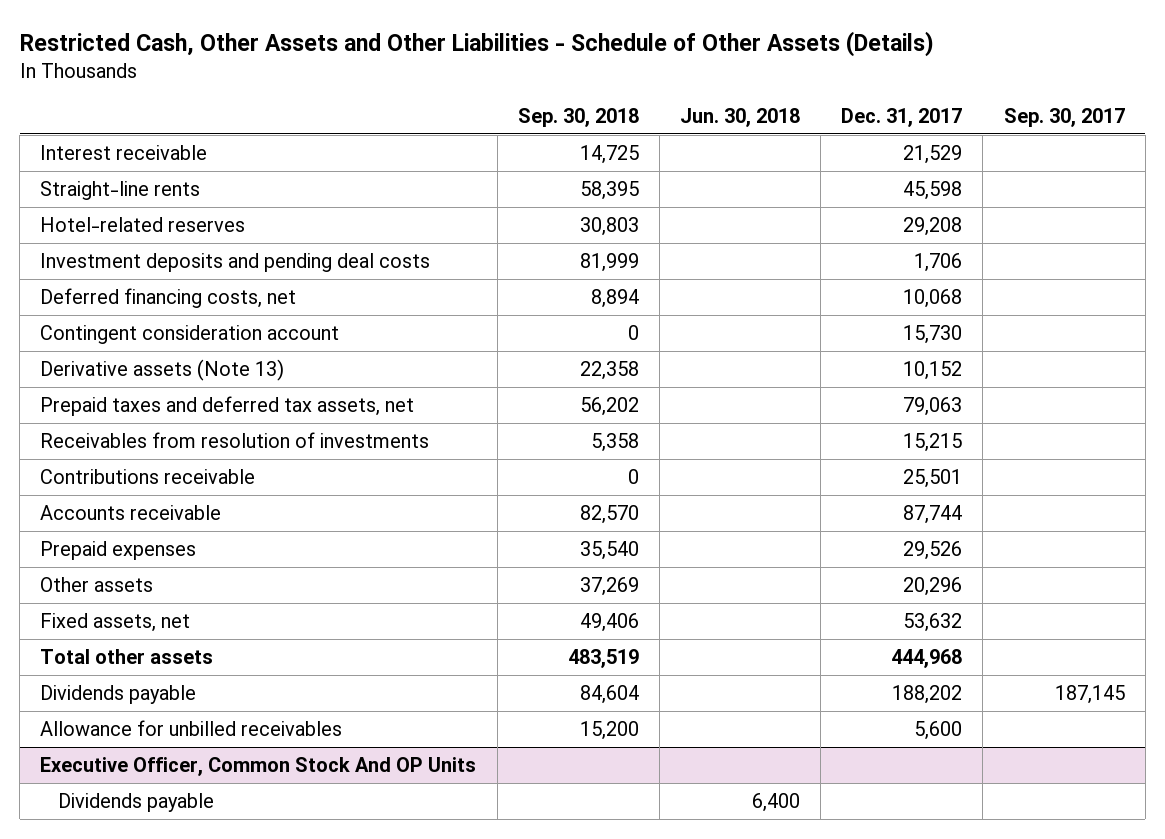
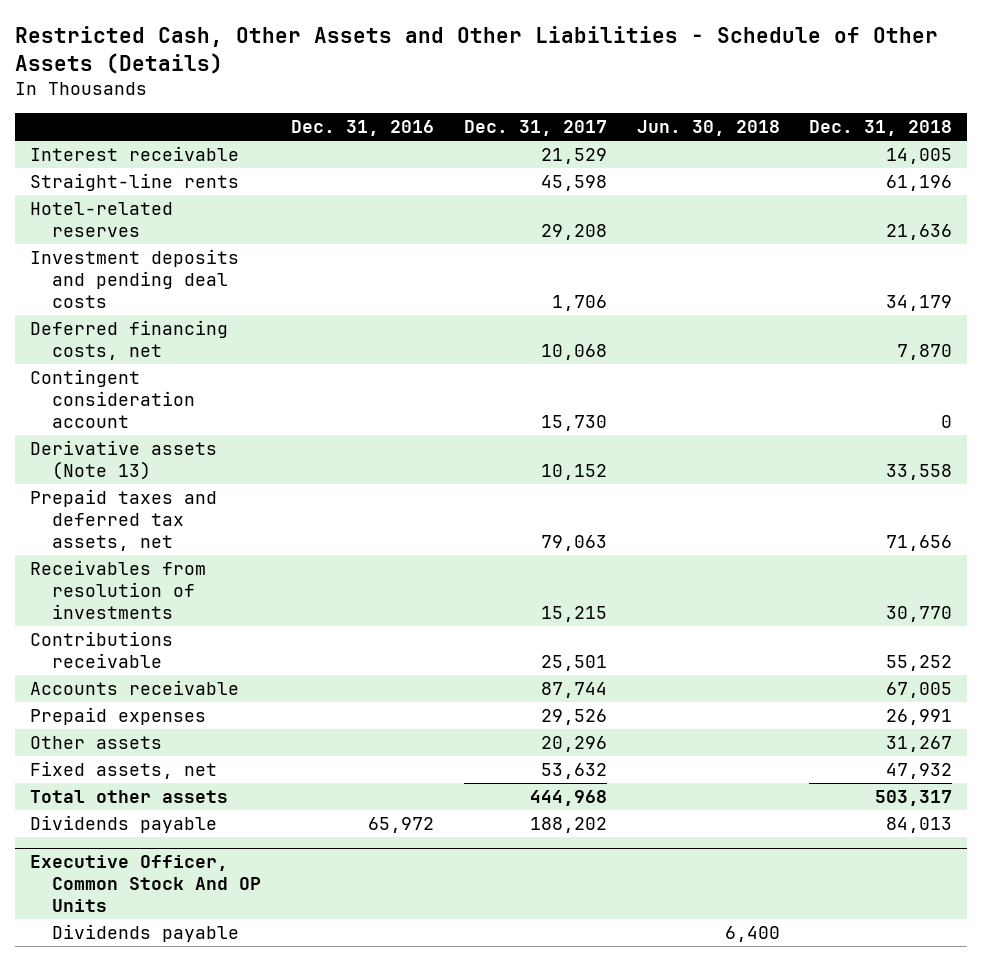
[517,108,639,128] Sep. 30, 2018 -> none
[1003,108,1125,128] Sep. 30, 2017 -> none
none -> [291,120,435,137] Dec. 31, 2016
none -> [809,120,953,137] Dec. 31, 2018
[40,720,343,737] Allowance for unbilled receivables -> none

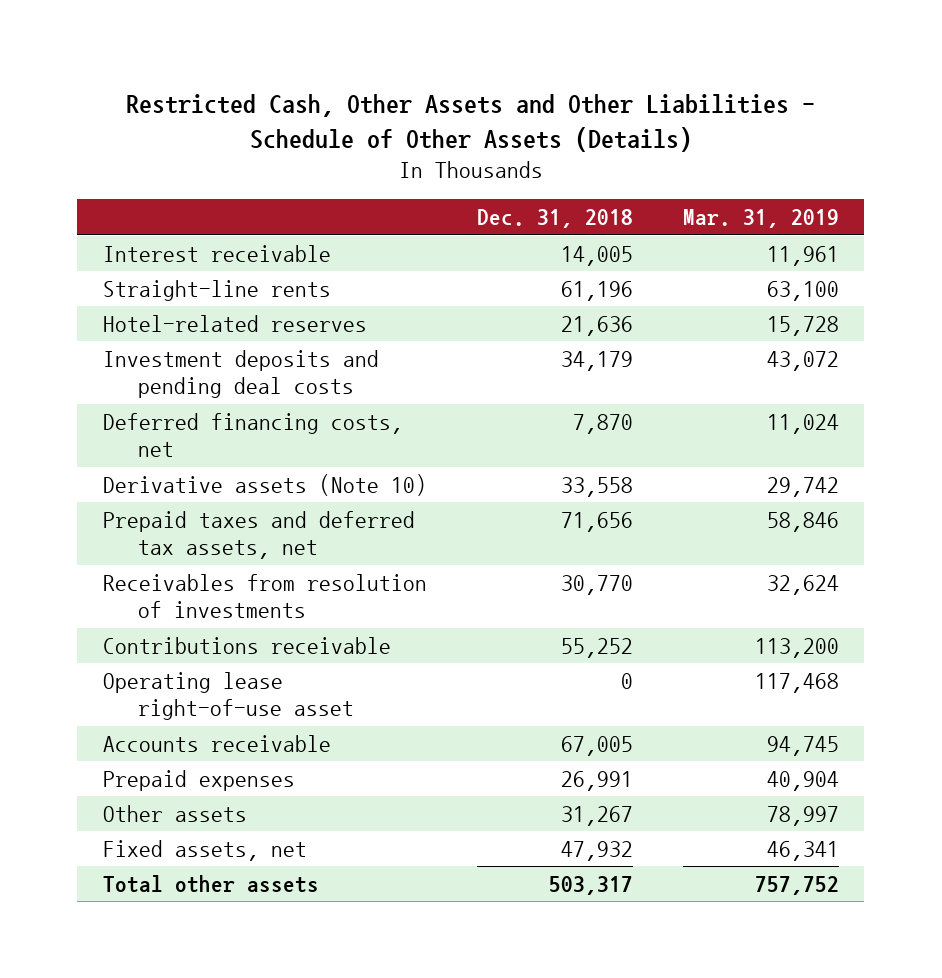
[291,120,435,137] Dec. 31, 2016 -> none
[463,120,607,137] Dec. 31, 2017 -> none
[636,120,780,137] Jun. 30, 2018 -> none
none -> [683,209,840,229] Mar. 31, 2019
[29,369,196,429] Contingent consideration account -> none
[29,440,217,481] Derivative assets (Note 13) -> [102,473,427,496] Derivative assets (Note 10)
none -> [102,671,354,721] Operating lease right-of-use asset
[29,815,217,834] Dividends payable -> none
[29,855,262,913] Executive Officer, Common Stock And OP Units -> none
[52,924,240,943] Dividends payable -> none

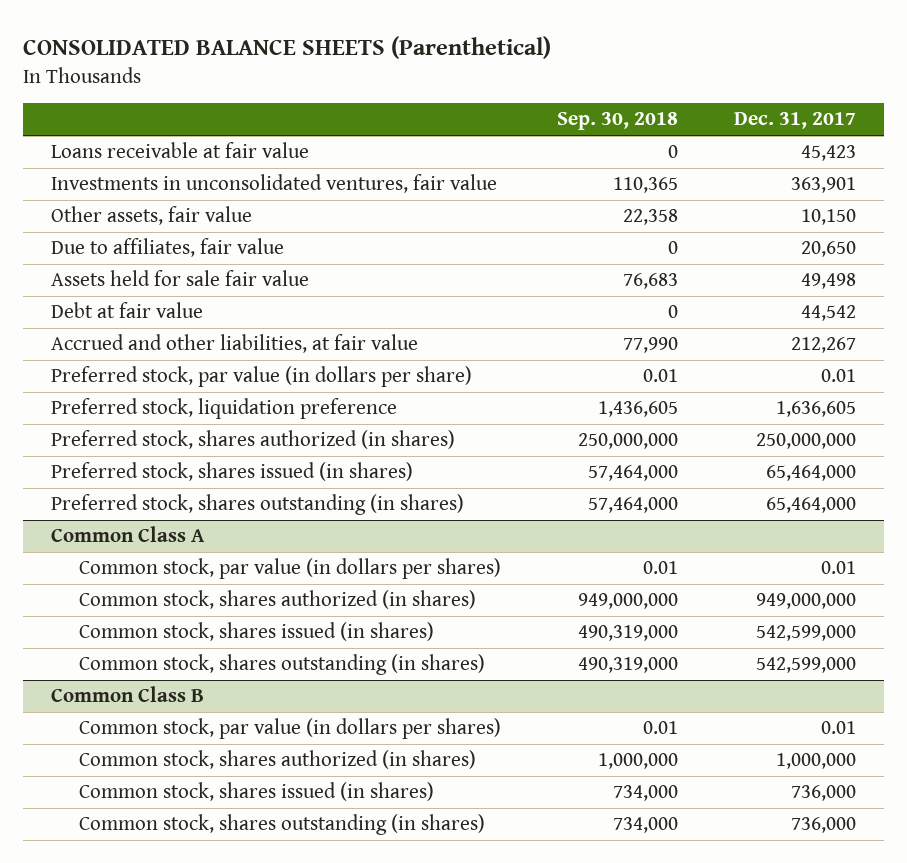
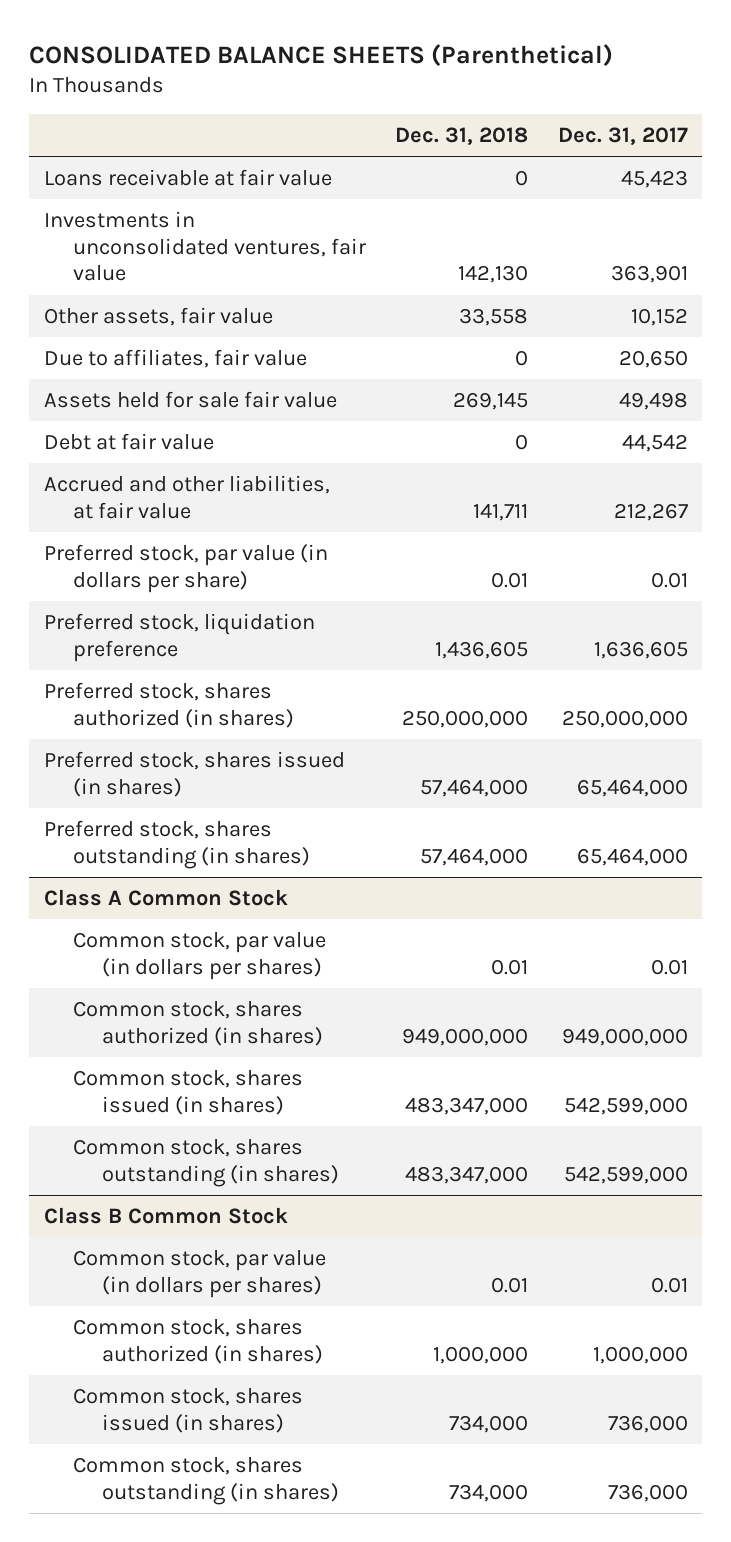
[557,112,679,131] Sep. 30, 2018 -> none
none -> [395,127,529,146] Dec. 31, 2018
[800,209,856,226] 10,150 -> [630,307,688,326] 10,152
[51,526,206,543] Common Class A -> [43,888,288,906] Class A Common Stock
[51,686,205,703] Common Class B -> [43,1206,288,1224] Class B Common Stock

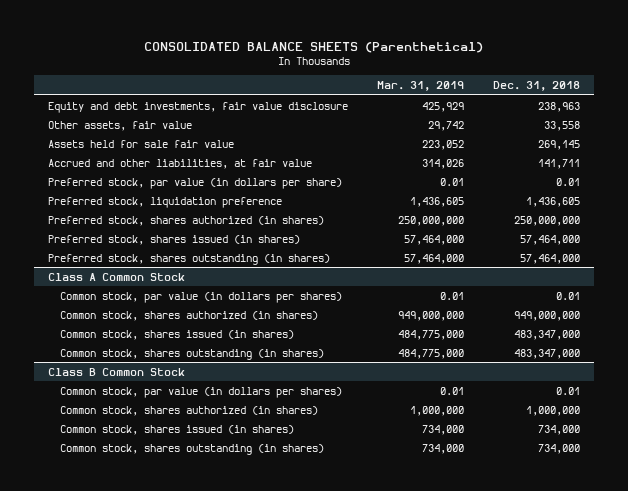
[557,127,688,146] Dec. 31, 2017 -> none
none -> [377,80,465,91] Mar. 31, 2019
[43,168,332,186] Loans receivable at fair value -> none
[43,210,366,282] Investments in unconsolidated ventures, fair value -> none
none -> [48,101,349,113] Equity and debt investments, fair value disclosure
[43,348,307,368] Due to affiliates, fair value -> none
[43,432,214,450] Debt at fair value -> none

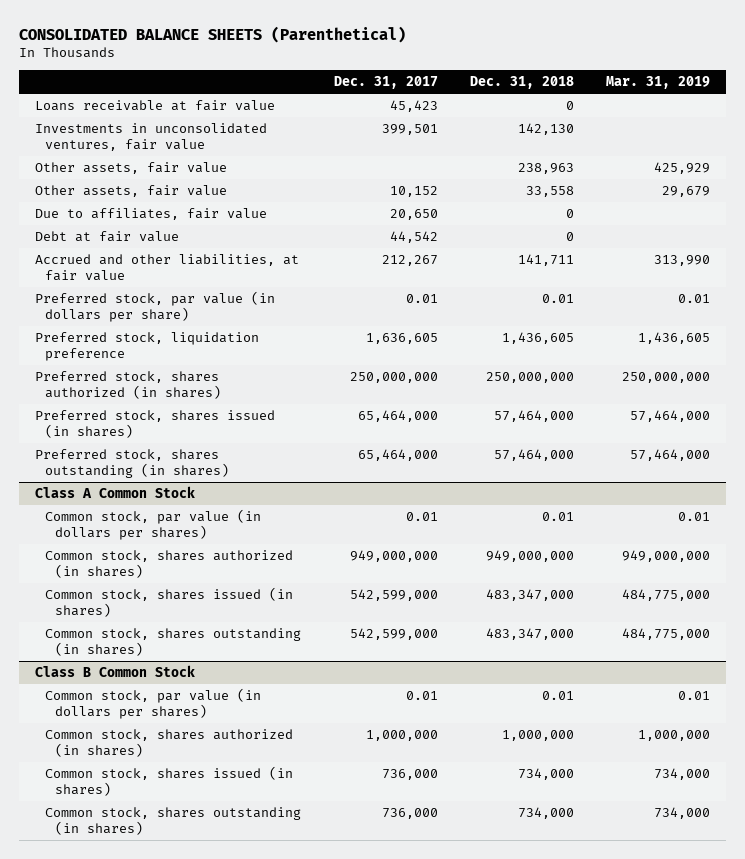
none -> [333,76,438,90] Dec. 31, 2017
[48,139,235,148] Assets held for sale fair value -> none
none -> [35,100,276,112] Loans receivable at fair value
none -> [35,123,268,152] Investments in unconsolidated ventures, fair value
[48,101,349,113] Equity and debt investments, fair value disclosure -> [35,162,228,175] Other assets, fair value
[428,120,465,131] 29,742 -> [661,186,710,198] 29,679
none -> [35,208,268,221] Due to affiliates, fair value
none -> [35,231,180,243] Debt at fair value
[422,158,465,169] 314,026 -> [653,255,710,267] 313,990

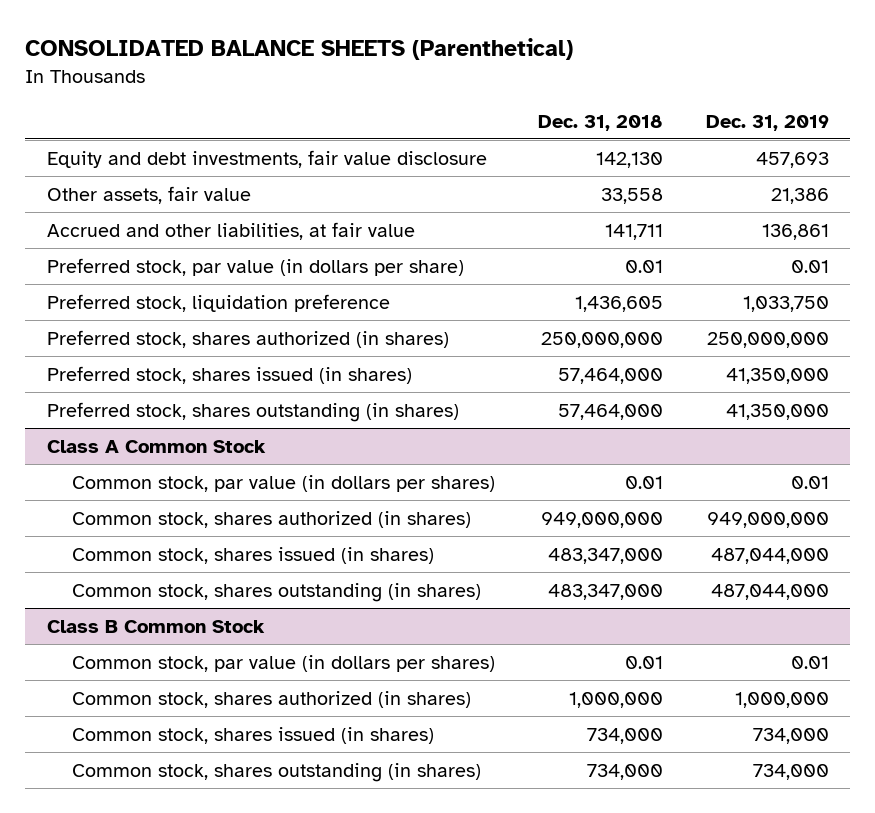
[333,76,438,90] Dec. 31, 2017 -> none
[605,76,710,90] Mar. 31, 2019 -> none
none -> [705,114,829,131] Dec. 31, 2019
[35,100,276,112] Loans receivable at fair value -> none
[35,123,268,152] Investments in unconsolidated ventures, fair value -> none
[35,162,228,175] Other assets, fair value -> [46,149,487,168] Equity and debt investments, fair value disclosure
[517,163,574,175] 238,963 -> [595,151,663,168] 142,130
[35,208,268,221] Due to affiliates, fair value -> none
[35,231,180,243] Debt at fair value -> none

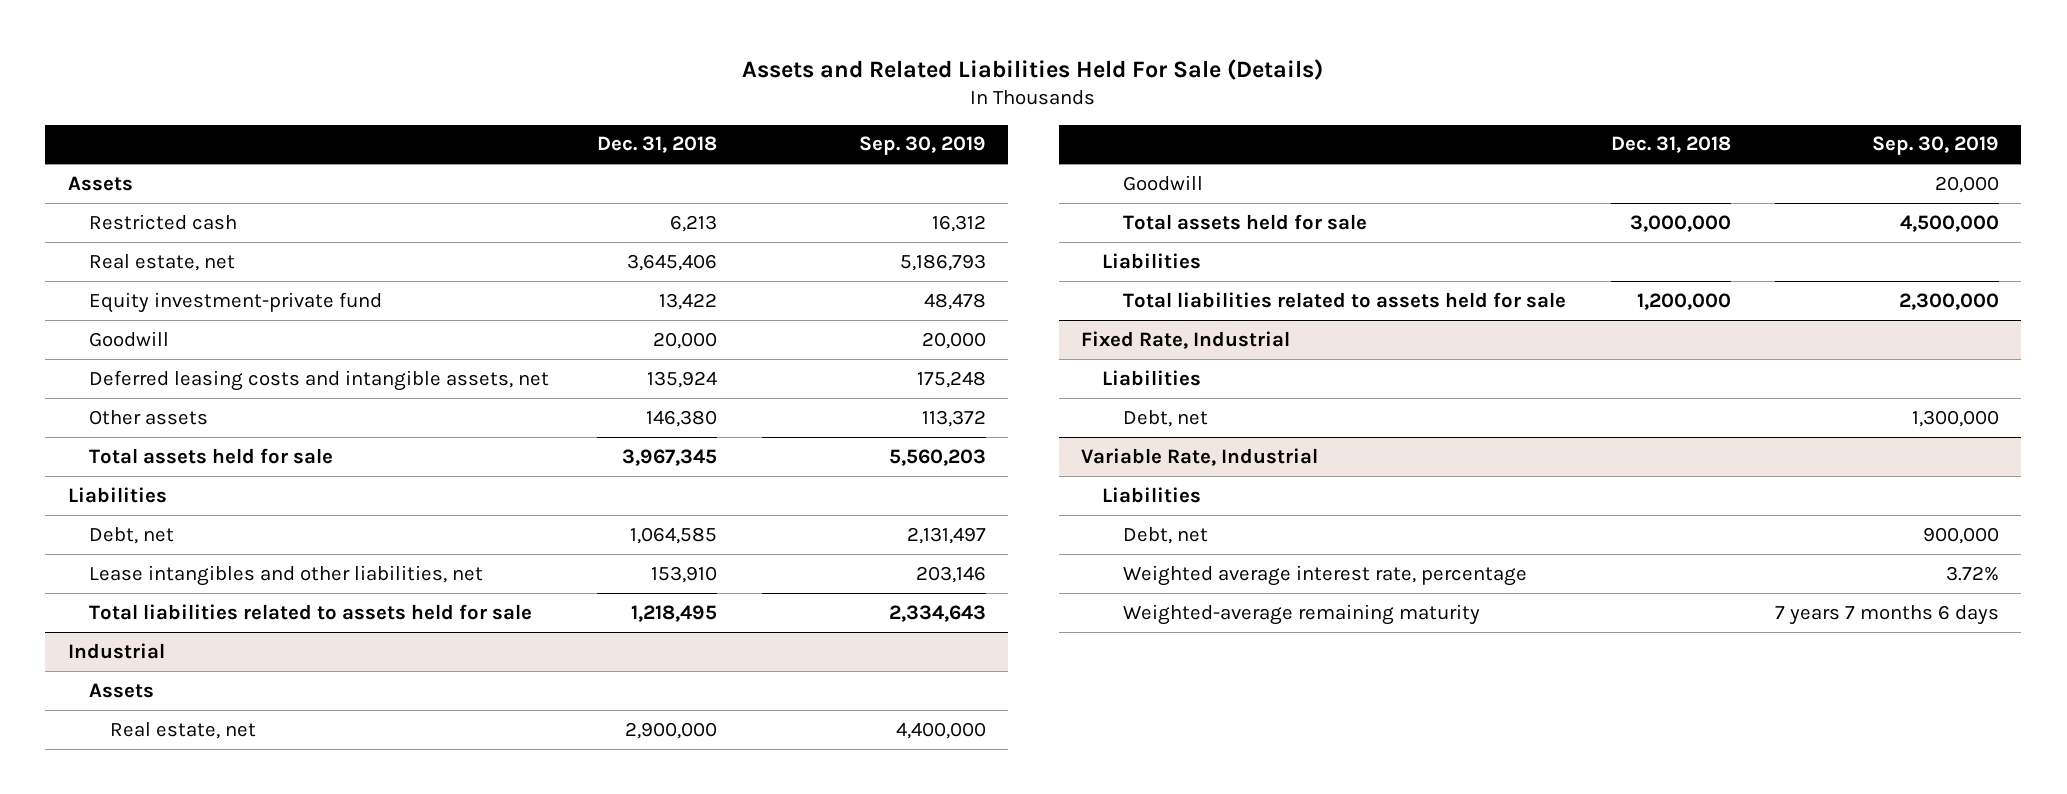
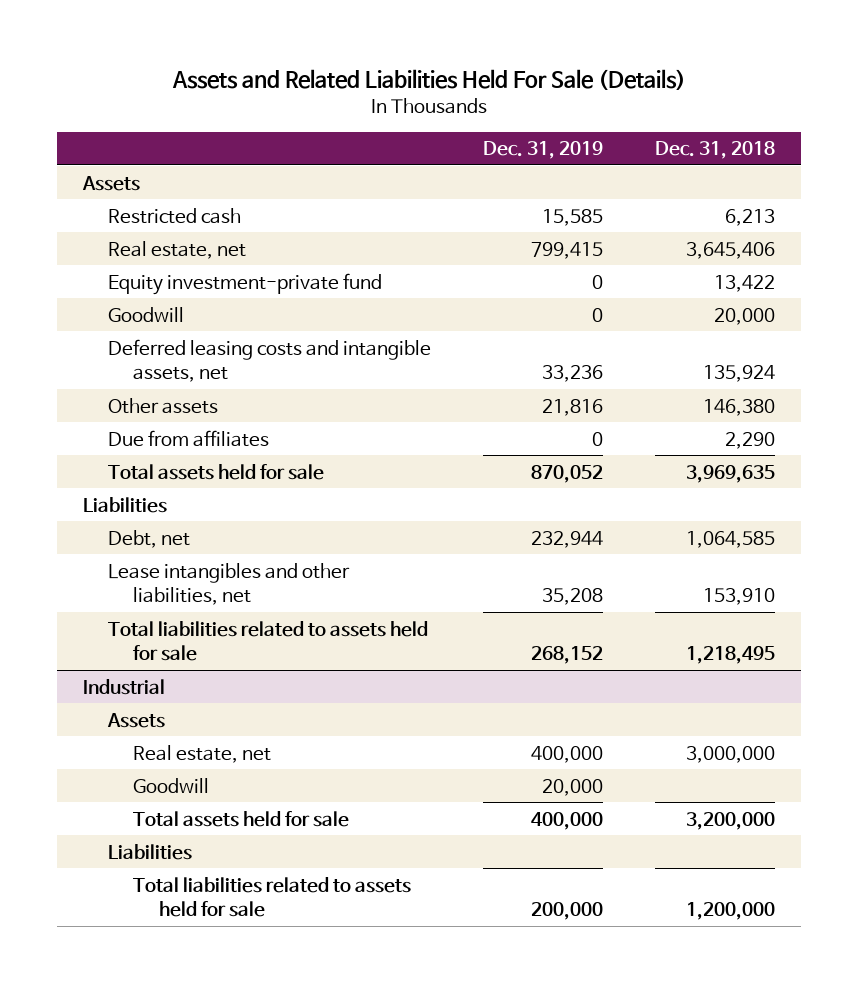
[858,136,986,156] Sep. 30, 2019 -> none
none -> [483,141,604,160] Dec. 31, 2019
none -> [108,429,270,447] Due from affiliates
[622,448,718,466] 3,967,345 -> [686,464,776,483] 3,969,635
[625,721,718,739] 2,900,000 -> [686,745,776,763] 3,000,000
[1629,214,1731,232] 3,000,000 -> [686,811,776,830] 3,200,000
[1080,330,1290,349] Fixed Rate, Industrial -> none
[1102,369,1202,386] Liabilities -> none
[1123,409,1209,427] Debt, net -> none
[1080,447,1318,466] Variable Rate, Industrial -> none
[1102,486,1202,503] Liabilities -> none
[1123,526,1209,544] Debt, net -> none
[1123,564,1528,586] Weighted average interest rate, percentage -> none
[1123,603,1481,625] Weighted-average remaining maturity -> none

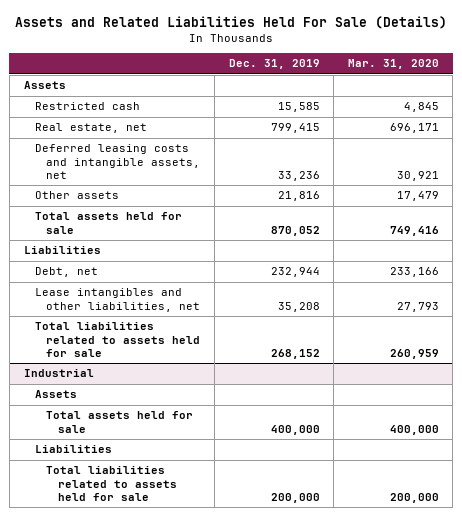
[655,141,776,160] Dec. 31, 2018 -> none
none -> [347,59,439,70] Mar. 31, 2020
[108,272,383,295] Equity investment-private fund -> none
[108,306,185,322] Goodwill -> none
[108,429,270,447] Due from affiliates -> none
[133,744,272,763] Real estate, net -> none
[133,777,210,793] Goodwill -> none

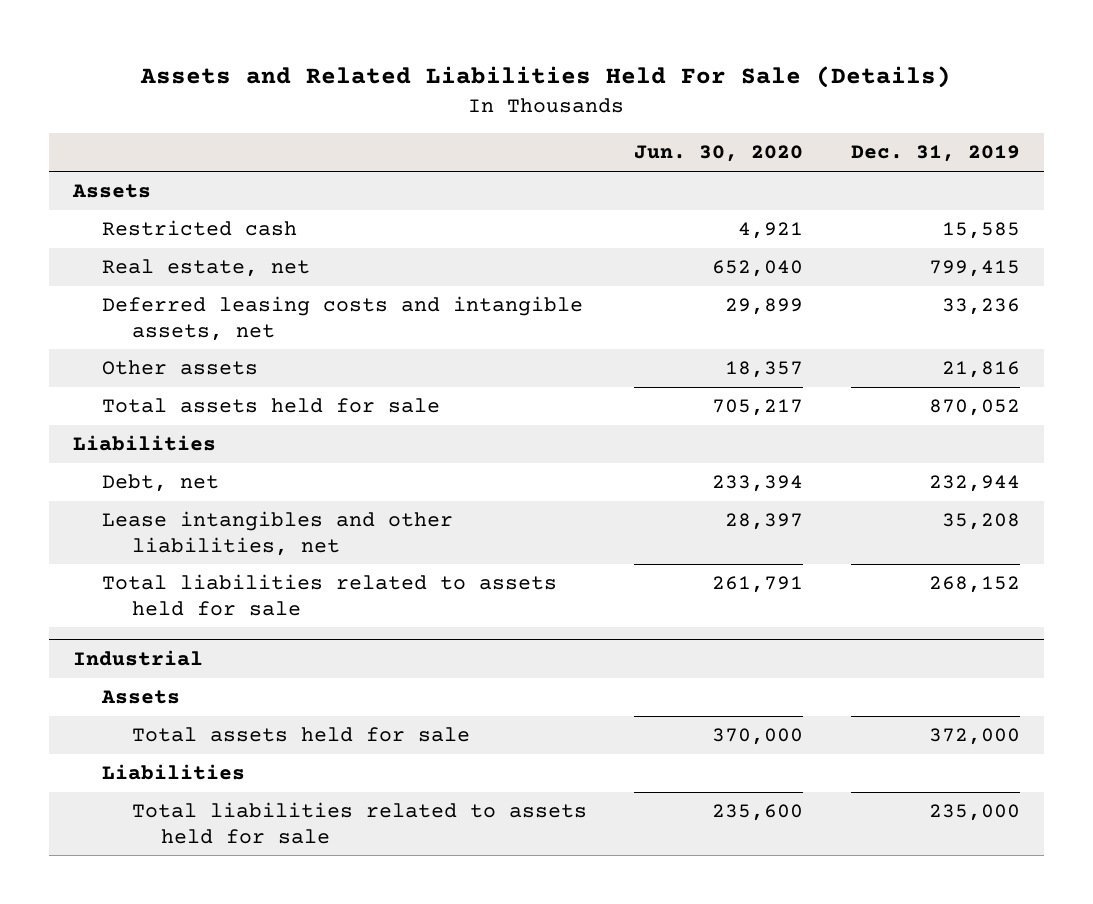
[347,59,439,70] Mar. 31, 2020 -> none
none -> [634,145,804,163] Jun. 30, 2020
[270,424,320,435] 400,000 -> [928,728,1020,746] 372,000
[270,492,320,503] 200,000 -> [928,804,1020,822] 235,000

